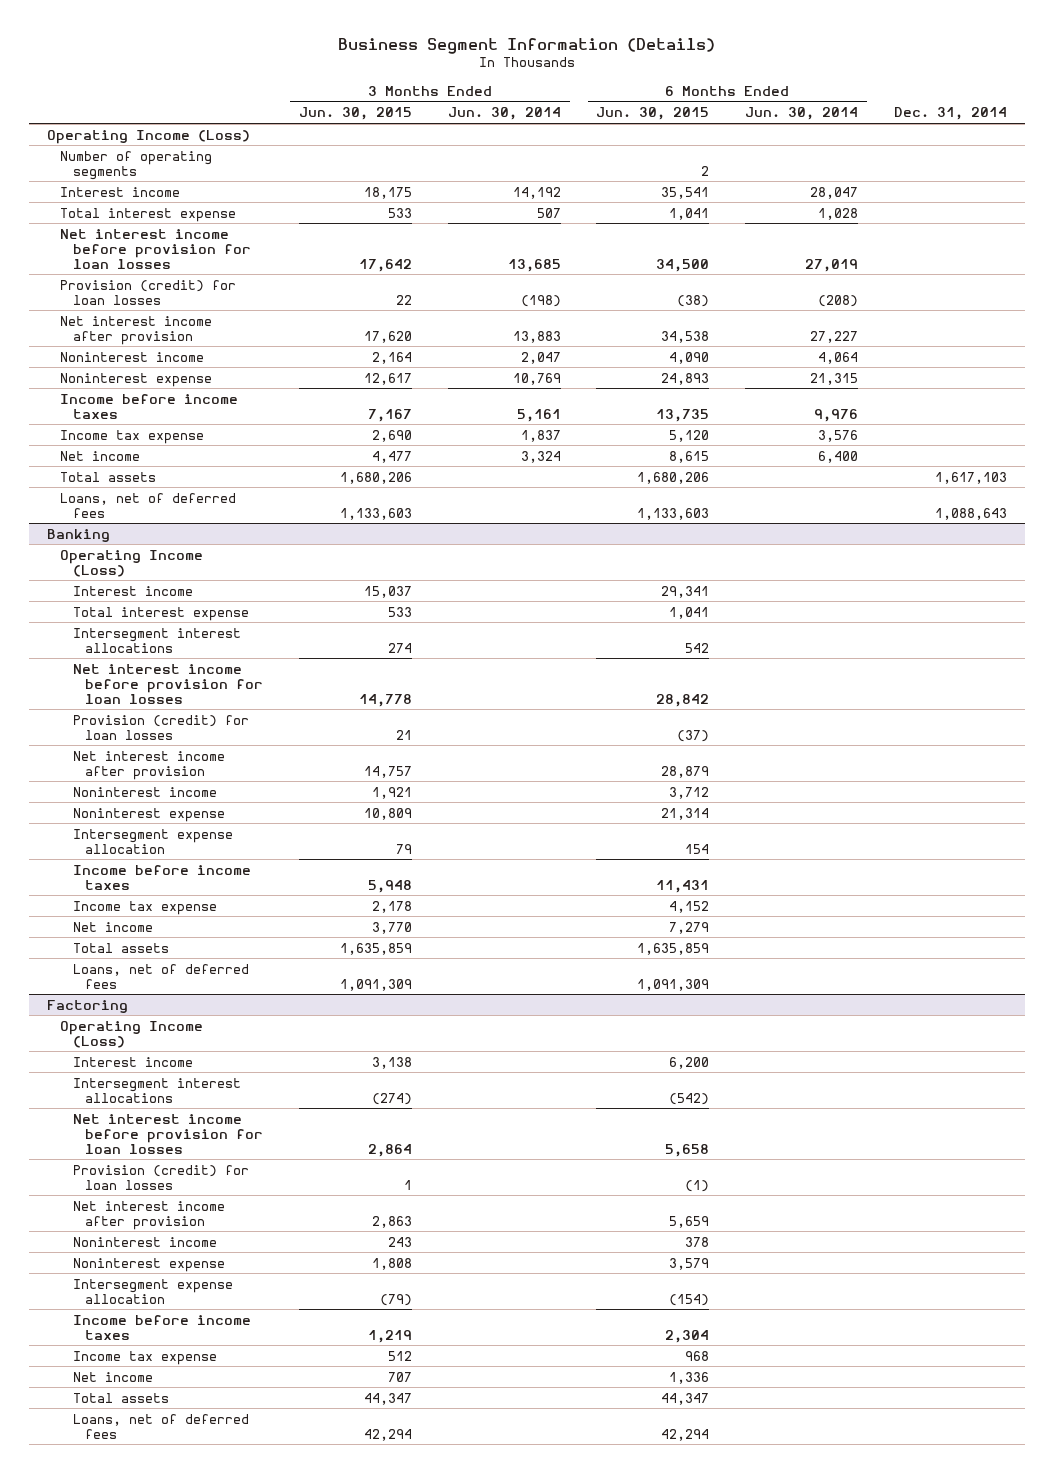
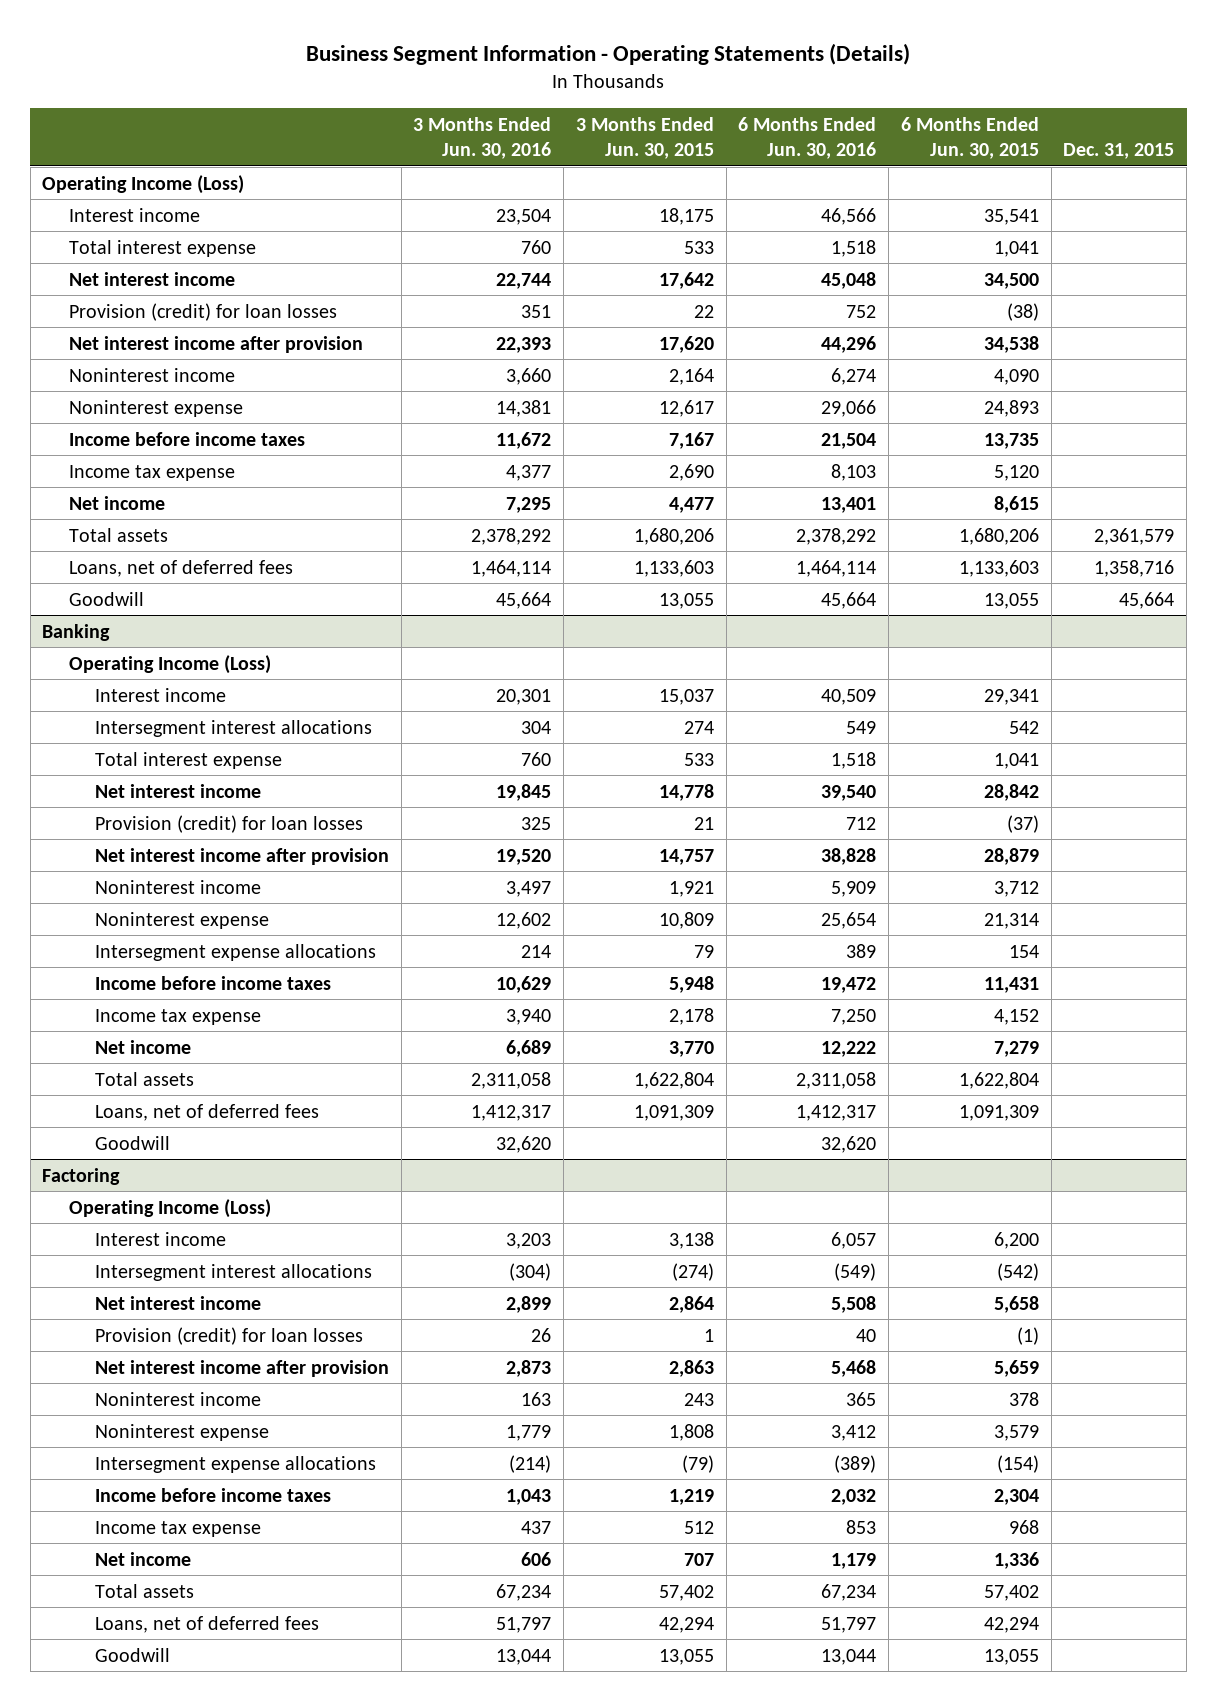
[338,37,716,54] Business Segment Information (Details) -> [306,43,911,66] Business Segment Information - Operating Statements (Details)
[447,107,561,121] Jun. 30, 2014 -> none
[745,107,859,121] Jun. 30, 2014 -> none
[893,107,1007,121] Dec. 31, 2014 -> none
none -> [413,116,552,159] 3 Months Ended Jun. 30, 2016
none -> [738,116,877,159] 6 Months Ended Jun. 30, 2016
none -> [1063,142,1175,159] Dec. 31, 2015
[59,150,212,180] Number of operating segments -> none
[59,228,251,269] Net interest income before provision for loan losses -> [68,271,235,286] Net interest income
none -> [68,591,144,606] Goodwill
[72,606,249,621] Total interest expense -> [94,751,282,769] Total interest expense
[72,663,264,704] Net interest income before provision for loan losses -> [94,783,261,798] Net interest income
[72,828,233,854] Intersegment expense allocation -> [94,943,376,961] Intersegment expense allocations
[340,942,413,955] 1,635,859 -> [633,1071,714,1089] 1,622,804
[637,942,710,955] 1,635,859 -> [958,1071,1039,1089] 1,622,804
none -> [94,1135,170,1150] Goodwill
[72,1113,264,1154] Net interest income before provision for loan losses -> [94,1295,261,1310] Net interest income
[72,1278,233,1304] Intersegment expense allocation -> [94,1455,376,1473] Intersegment expense allocations
[364,1392,413,1405] 44,347 -> [658,1584,714,1601] 57,402
[661,1392,710,1405] 44,347 -> [983,1584,1039,1601] 57,402
none -> [94,1647,170,1662] Goodwill

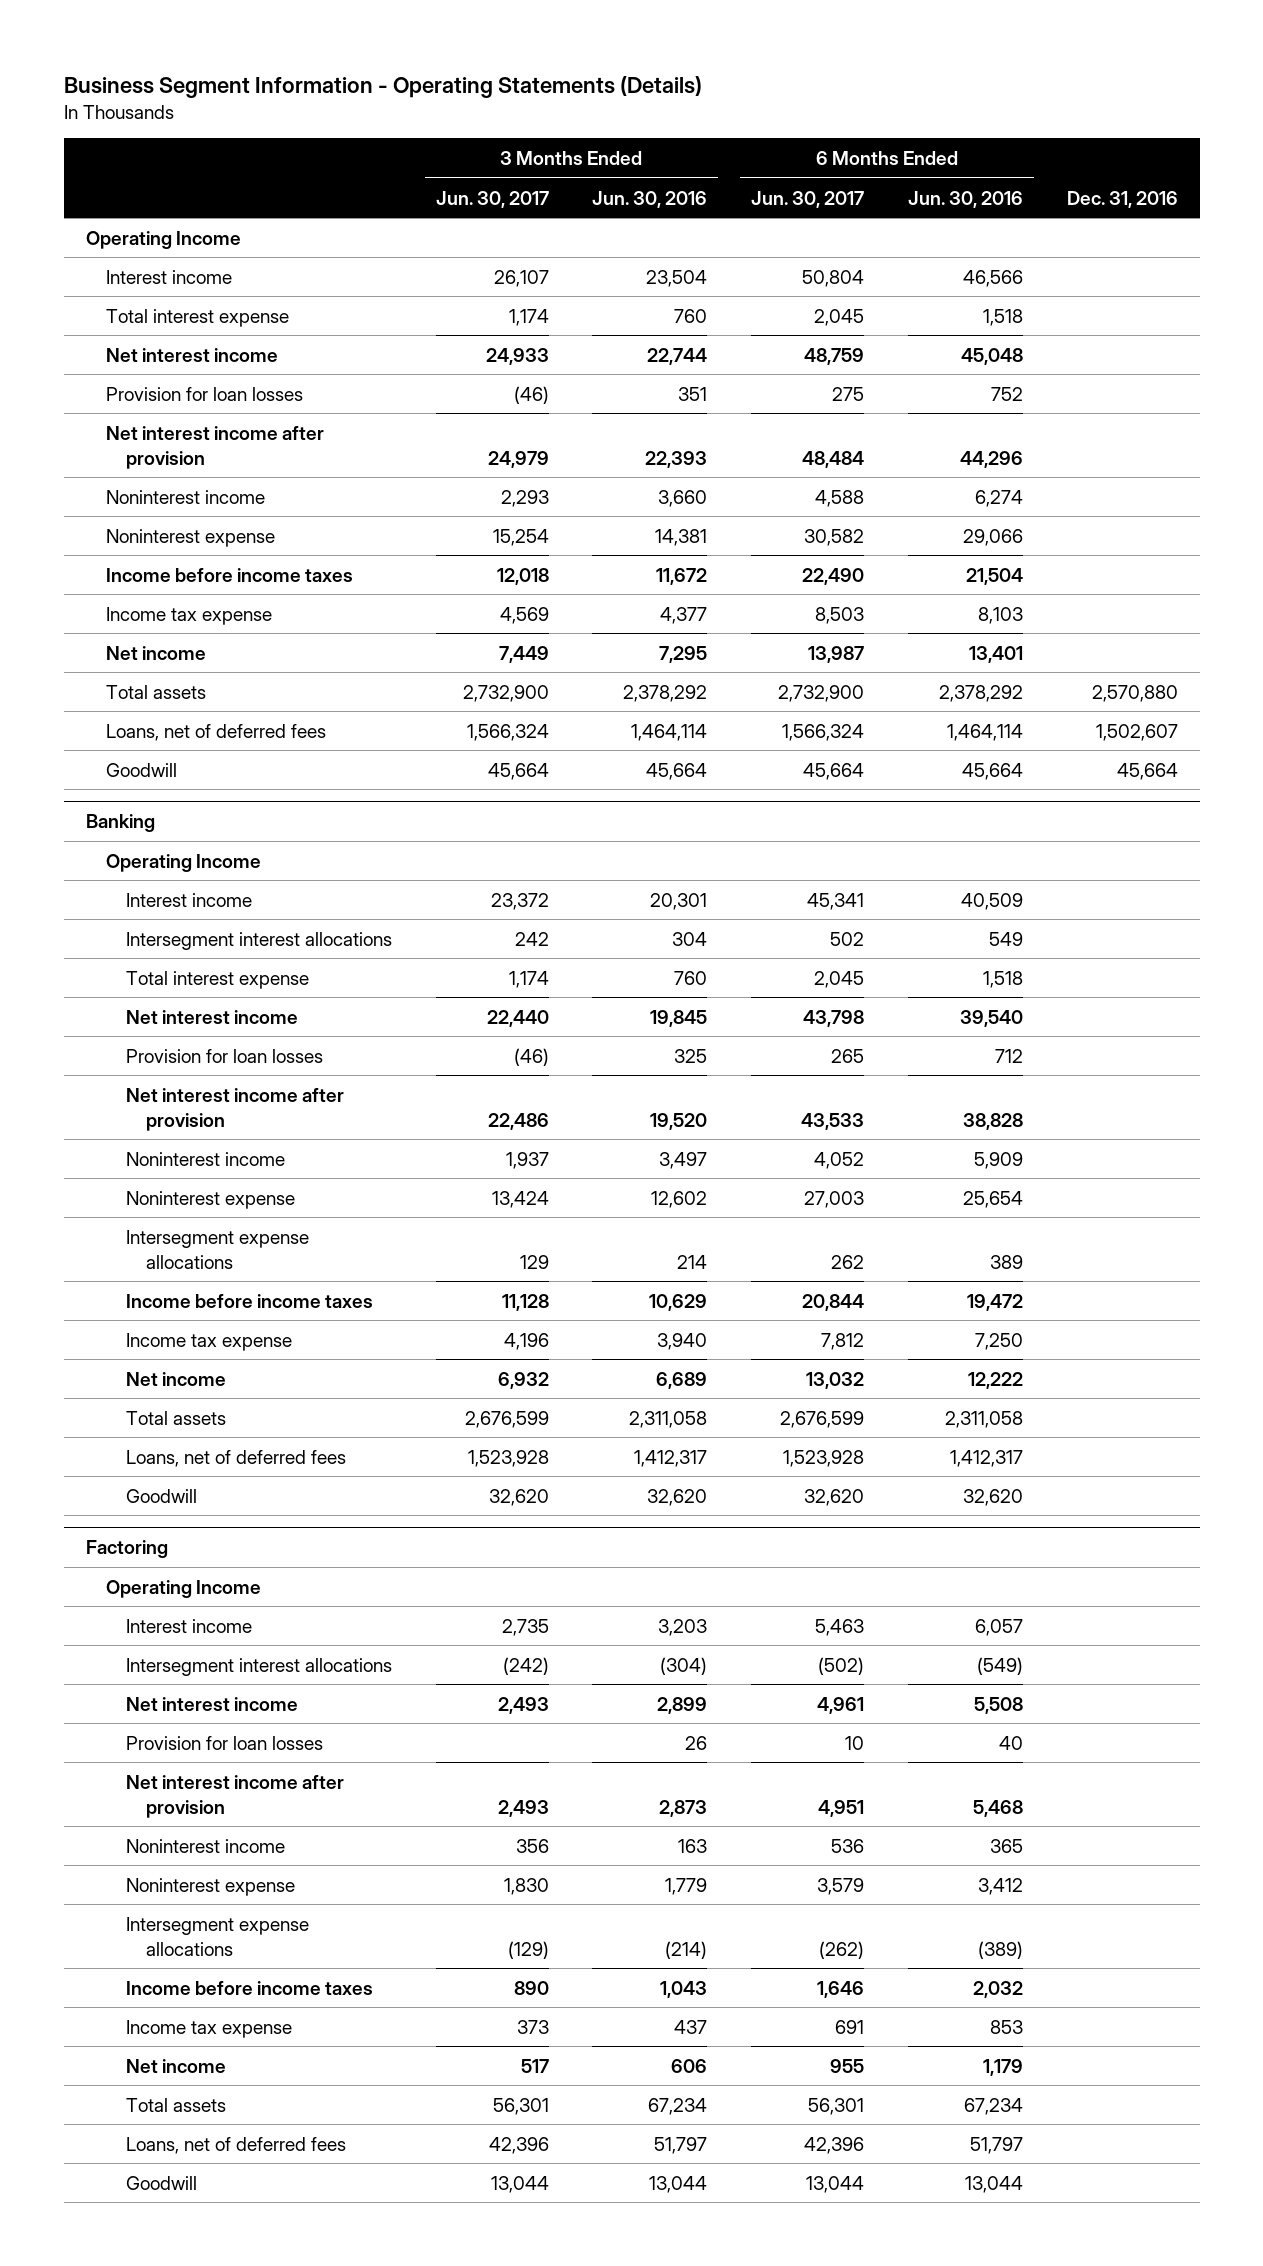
[575,116,714,159] 3 Months Ended Jun. 30, 2015 -> none
[900,116,1039,159] 6 Months Ended Jun. 30, 2015 -> none
[1063,142,1175,159] Dec. 31, 2015 -> none
none -> [435,190,549,208] Jun. 30, 2017
none -> [751,190,865,208] Jun. 30, 2017
none -> [1066,190,1178,208] Dec. 31, 2016
[42,174,245,194] Operating Income (Loss) -> [85,230,241,249] Operating Income
[68,302,337,321] Provision (credit) for loan losses -> [105,386,303,401] Provision for loan losses
[68,654,271,674] Operating Income (Loss) -> [105,853,261,872] Operating Income
[94,814,363,833] Provision (credit) for loan losses -> [125,1048,323,1063] Provision for loan losses
[68,1198,271,1218] Operating Income (Loss) -> [105,1579,261,1598] Operating Income
[94,1326,363,1345] Provision (credit) for loan losses -> [125,1735,323,1750] Provision for loan losses

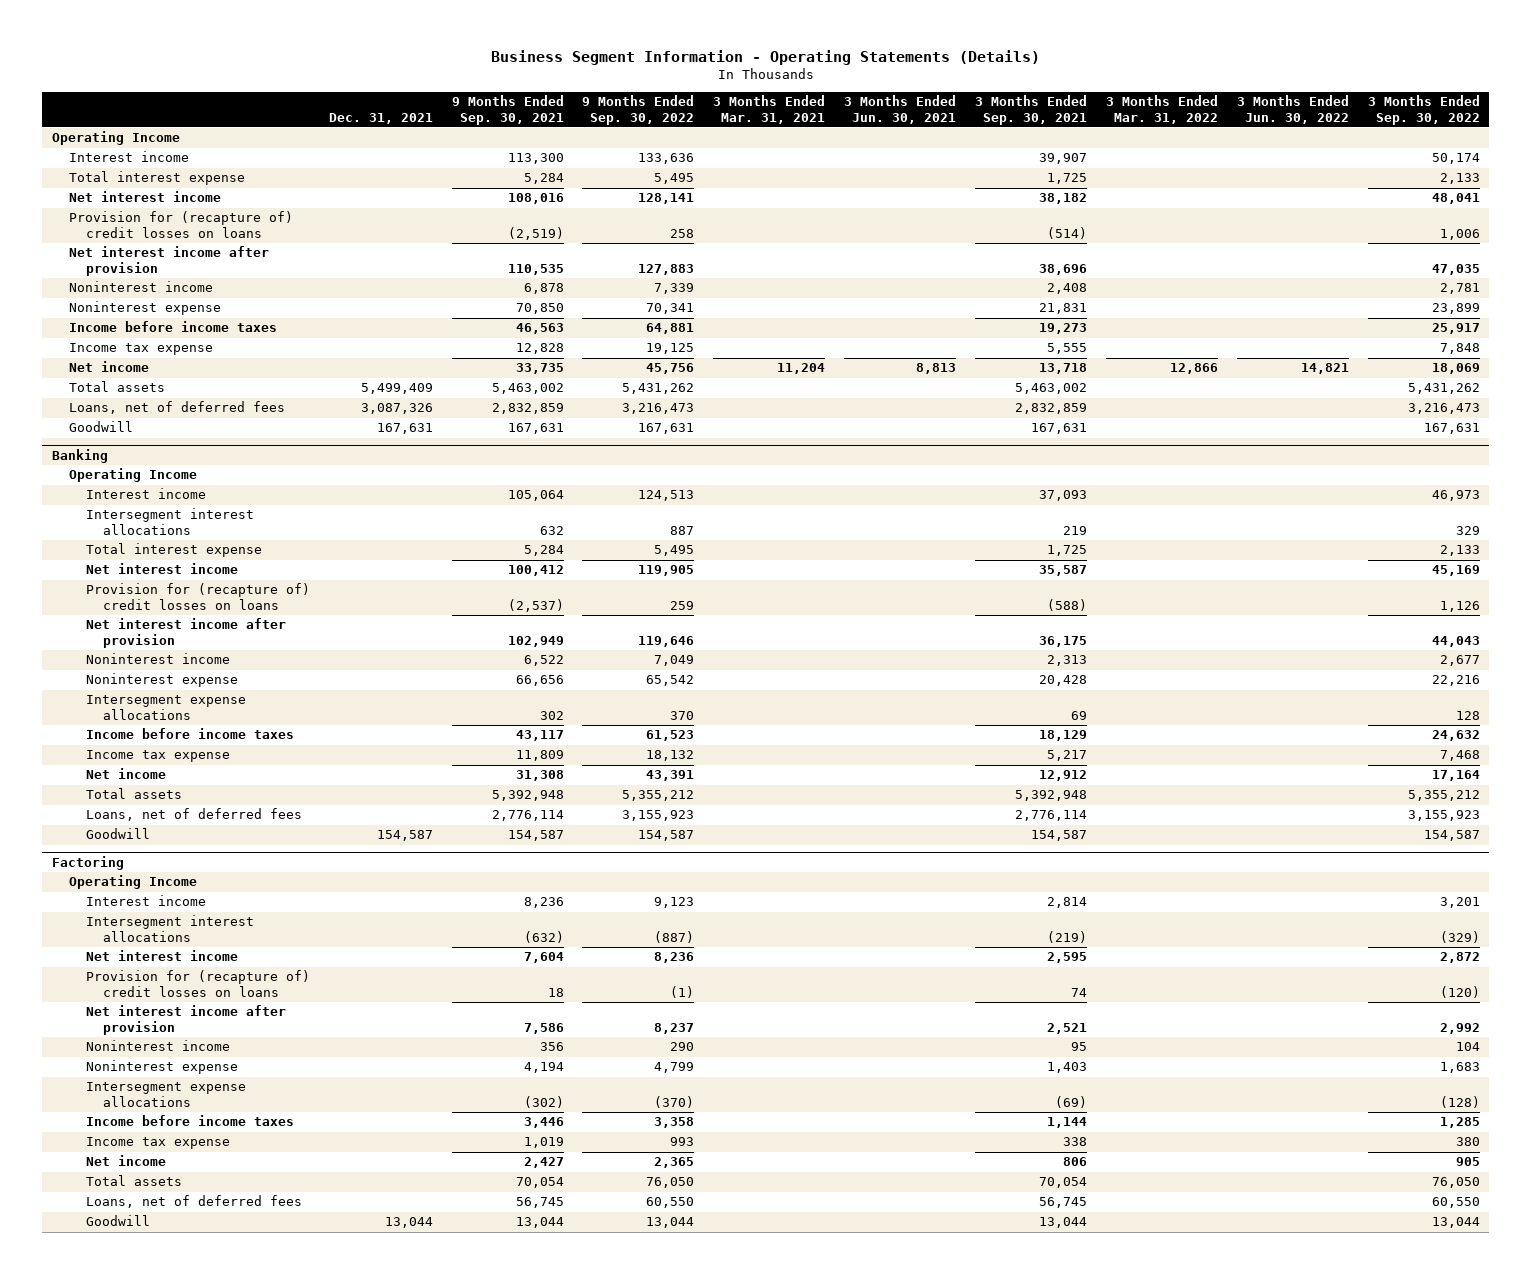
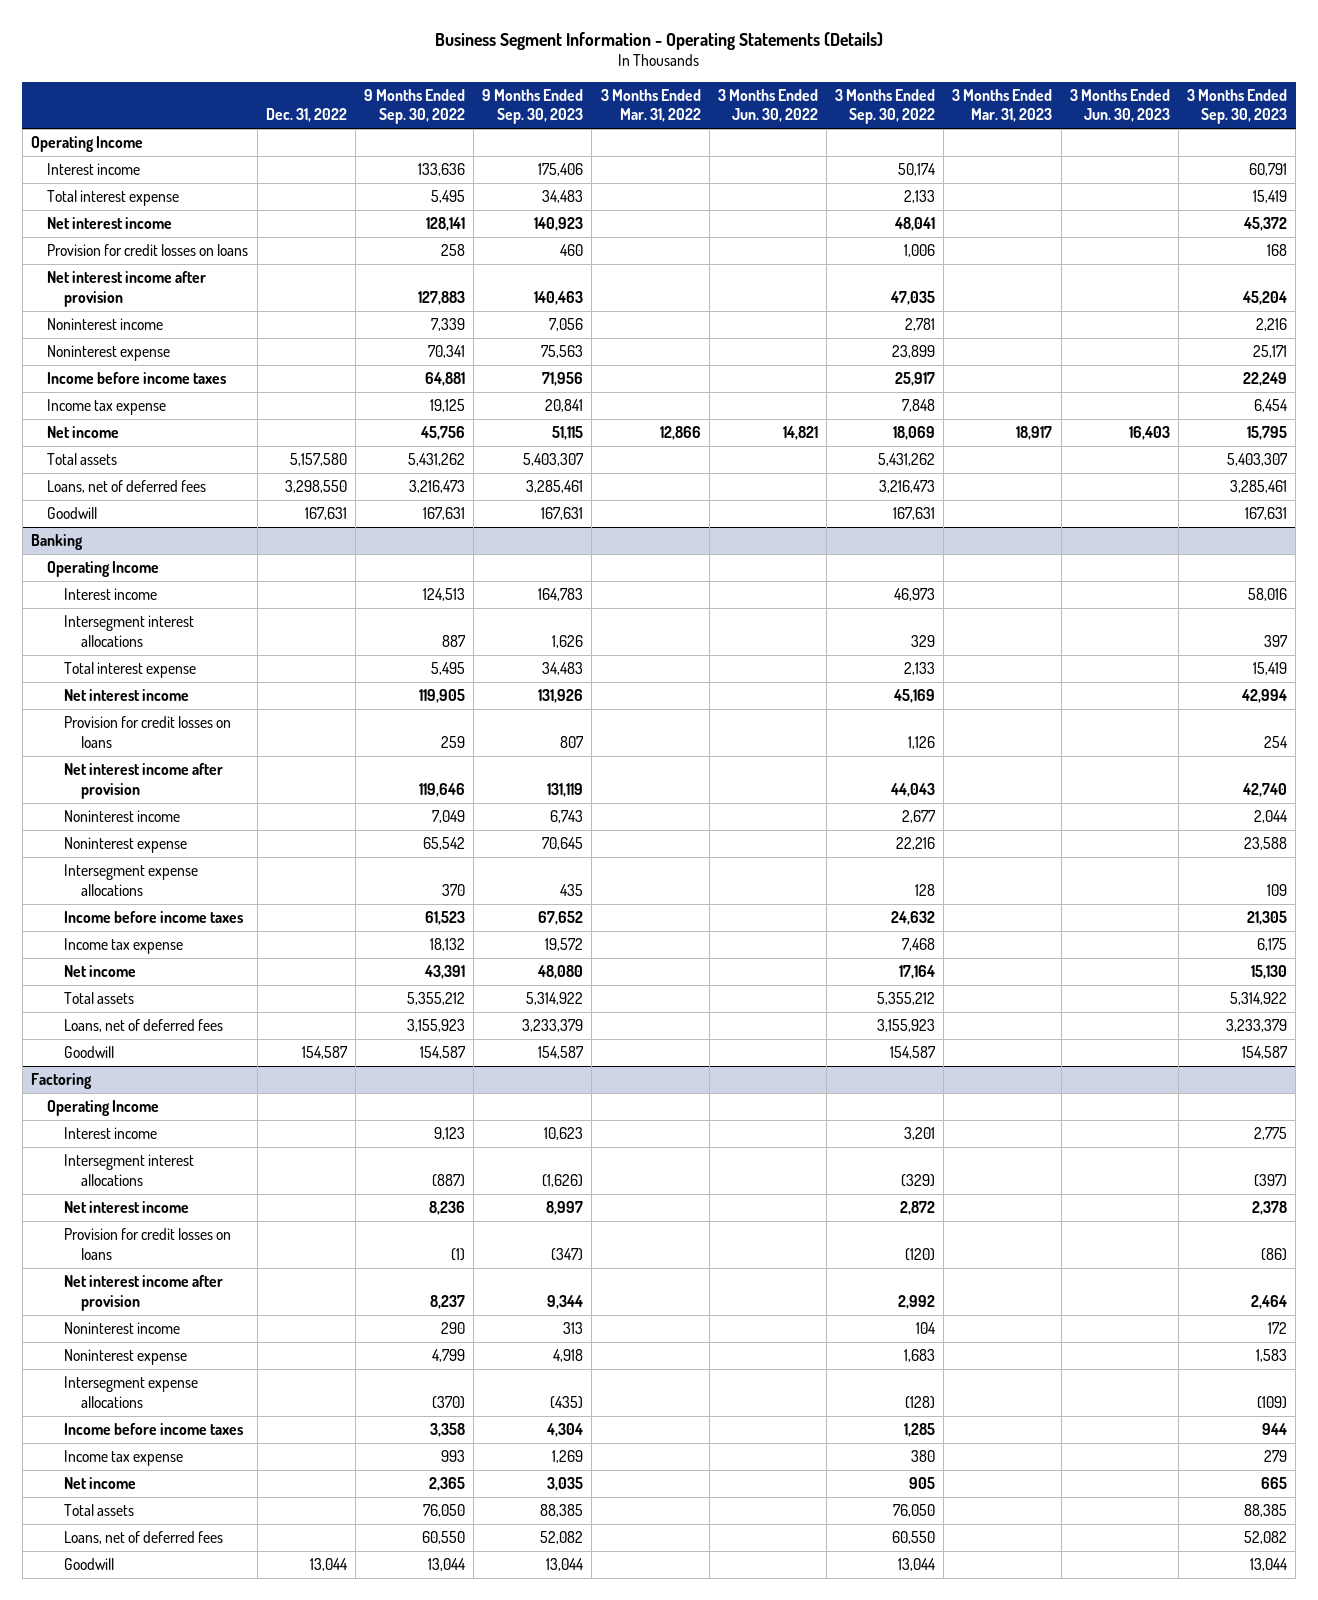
[328,112,433,124] Dec. 31, 2021 -> none
[451,95,564,125] 9 Months Ended Sep. 30, 2021 -> none
[713,95,826,124] 3 Months Ended Mar. 31, 2021 -> none
[844,95,957,124] 3 Months Ended Jun. 30, 2021 -> none
[975,95,1088,125] 3 Months Ended Sep. 30, 2021 -> none
none -> [265,108,347,123] Dec. 31, 2022
none -> [482,89,584,125] 9 Months Ended Sep. 30, 2023
none -> [952,89,1053,123] 3 Months Ended Mar. 31, 2023
none -> [1069,89,1170,123] 3 Months Ended Jun. 30, 2023
none -> [1187,89,1288,125] 3 Months Ended Sep. 30, 2023
[68,211,293,238] Provision for (recapture of) credit losses on loans -> [47,244,249,257] Provision for credit losses on loans
[85,583,310,610] Provision for (recapture of) credit losses on loans -> [64,716,232,748] Provision for credit losses on loans
[85,970,310,997] Provision for (recapture of) credit losses on loans -> [64,1228,232,1260] Provision for credit losses on loans

